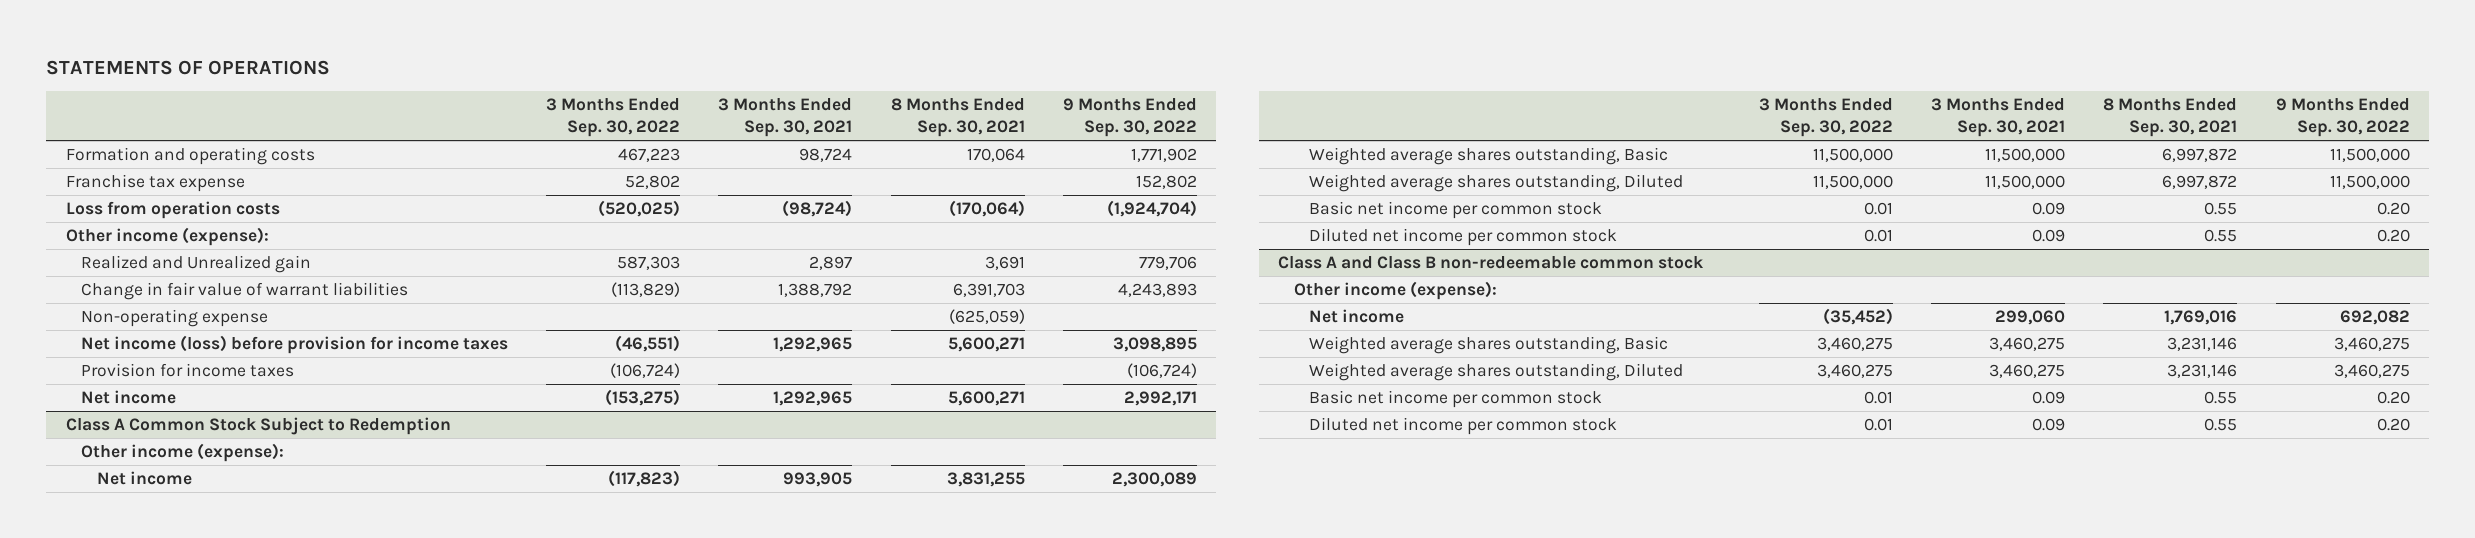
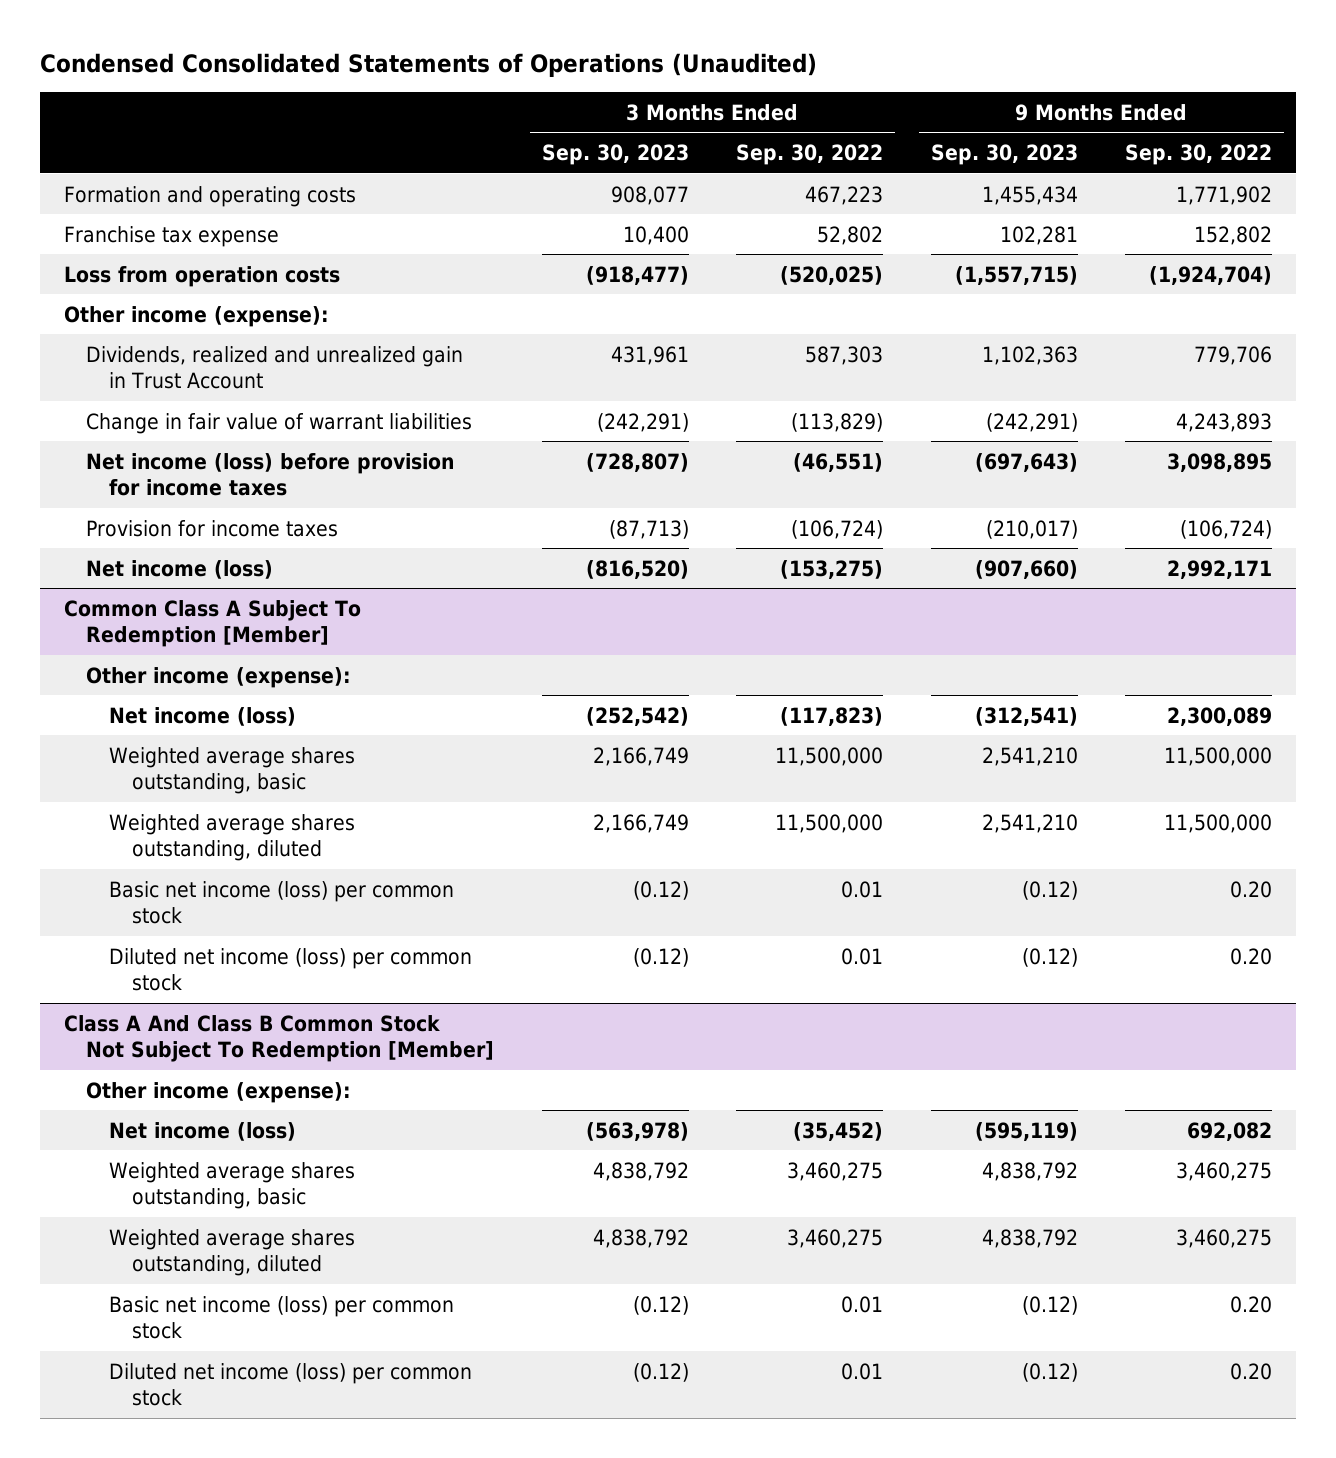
[46,59,331,75] STATEMENTS OF OPERATIONS -> [39,52,817,77] Condensed Consolidated Statements of Operations (Unaudited)
[718,97,853,138] 3 Months Ended Sep. 30, 2021 -> none
[890,97,1025,138] 8 Months Ended Sep. 30, 2021 -> none
none -> [541,143,689,165] Sep. 30, 2023
none -> [930,143,1078,165] Sep. 30, 2023
[81,254,312,273] Realized and Unrealized gain -> [86,345,464,389] Dividends, realized and unrealized gain in Trust Account
[81,308,269,327] Non-operating expense -> none
[81,389,177,404] Net income -> [86,559,274,579] Net income (loss)
[65,416,451,435] Class A Common Stock Subject to Redemption -> [63,599,361,647] Common Class A Subject To Redemption [Member]
[1278,255,1705,269] Class A and Class B non-redeemable common stock -> none
[96,470,192,485] Net income -> [109,706,297,726] Net income (loss)
[1309,146,1669,165] Weighted average shares outstanding, Basic -> [109,746,356,794] Weighted average shares outstanding, basic
[1309,173,1684,192] Weighted average shares outstanding, Diluted -> [109,813,356,861] Weighted average shares outstanding, diluted
[1309,200,1603,219] Basic net income per common stock -> [109,880,455,924] Basic net income (loss) per common stock
[1309,227,1618,246] Diluted net income per common stock -> [109,947,473,991] Diluted net income (loss) per common stock
none -> [63,1014,495,1062] Class A And Class B Common Stock Not Subject To Redemption [Member]
[1309,308,1405,323] Net income -> [109,1121,297,1141] Net income (loss)
[1309,335,1669,354] Weighted average shares outstanding, Basic -> [109,1161,356,1209] Weighted average shares outstanding, basic
[1309,362,1684,381] Weighted average shares outstanding, Diluted -> [109,1228,356,1276] Weighted average shares outstanding, diluted
[1309,389,1603,408] Basic net income per common stock -> [109,1295,455,1339] Basic net income (loss) per common stock
[1309,416,1618,435] Diluted net income per common stock -> [109,1362,473,1406] Diluted net income (loss) per common stock

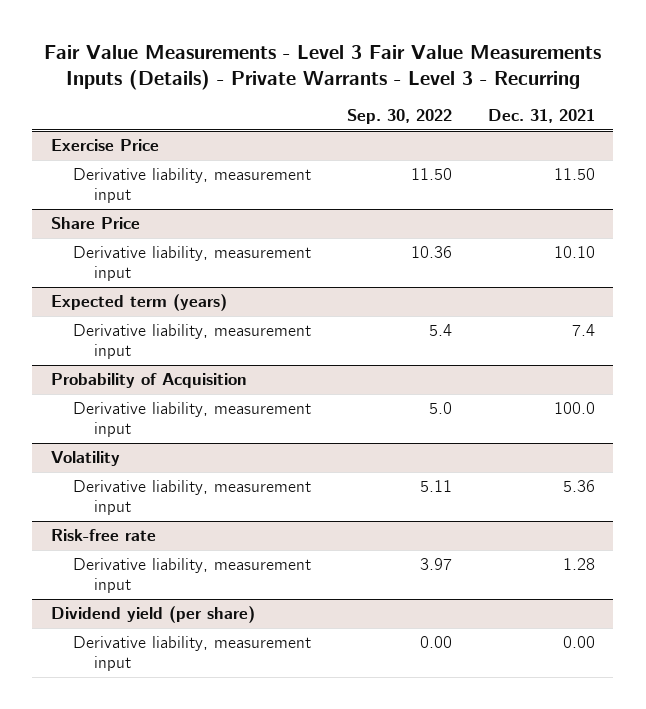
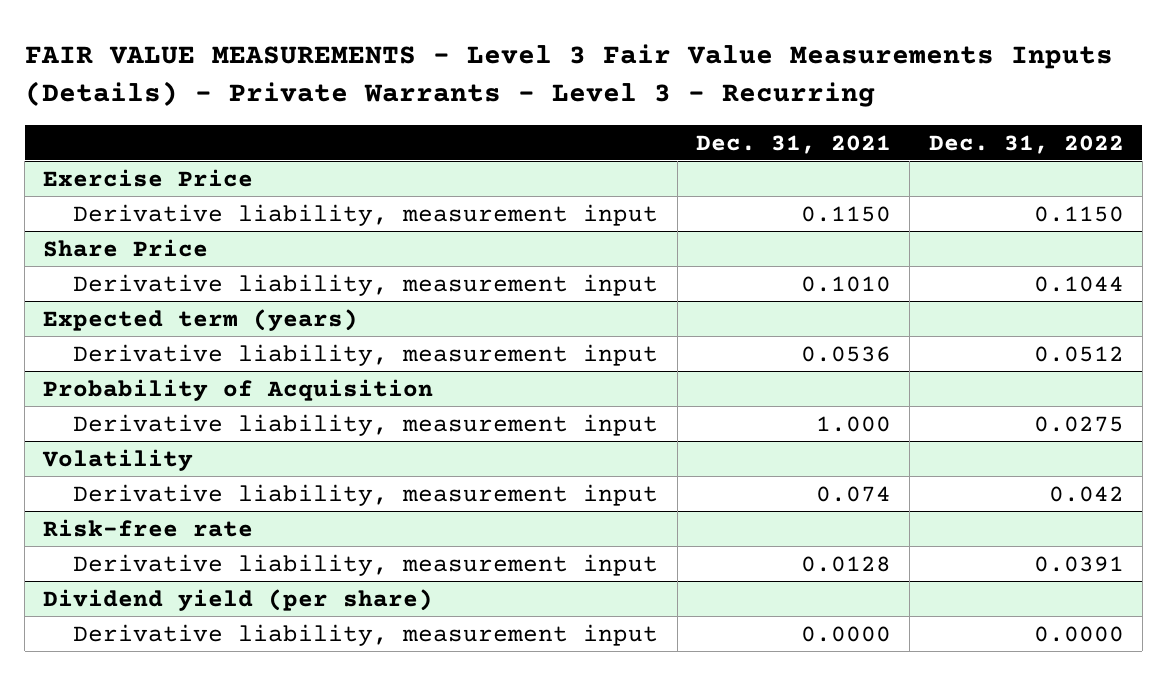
[43,44,601,90] Fair Value Measurements - Level 3 Fair Value Measurements Inputs (Details) - Private Warrants - Level 3 - Recurring -> [24,43,1113,107] FAIR VALUE MEASUREMENTS - Level 3 Fair Value Measurements Inputs (Details) - Private Warrants - Level 3 - Recurring
[346,109,452,125] Sep. 30, 2022 -> none
none -> [928,134,1124,154] Dec. 31, 2022
[553,168,595,181] 11.50 -> [800,205,891,222] 0.1150
[553,246,595,259] 10.10 -> [800,275,891,292] 0.1010
[571,324,595,337] 7.4 -> [800,345,891,362] 0.0536
[553,402,595,415] 100.0 -> [815,415,891,432] 1.000
[562,480,595,493] 5.36 -> [815,485,891,502] 0.074
[562,558,595,571] 1.28 -> [800,555,891,572] 0.0128
[562,636,595,649] 0.00 -> [800,625,891,642] 0.0000

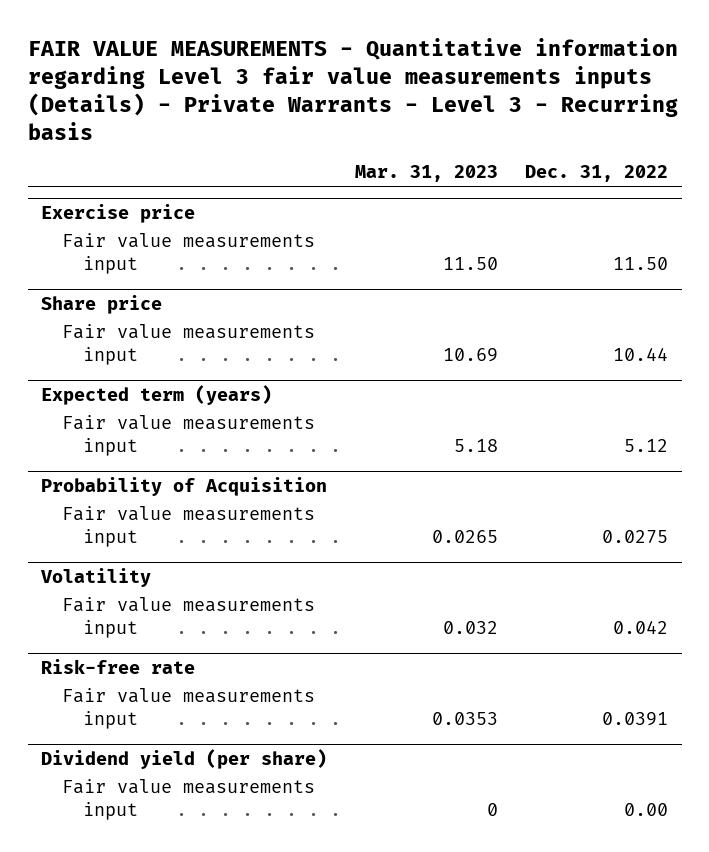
[24,43,1113,107] FAIR VALUE MEASUREMENTS - Level 3 Fair Value Measurements Inputs (Details) - Private Warrants - Level 3 - Recurring -> [27,37,678,140] FAIR VALUE MEASUREMENTS - Quantitative information regarding Level 3 fair value measurements inputs (Details) - Private Warrants - Level 3 - Recurring basis
[695,134,891,154] Dec. 31, 2021 -> none
none -> [354,165,498,183] Mar. 31, 2023
[43,168,254,187] Exercise Price -> [41,203,196,223] Exercise price
[73,203,659,226] Derivative liability, measurement input -> [61,233,315,275] Fair value measurements input
[1033,205,1124,222] 0.1150 -> [613,257,669,271] 11.50
[43,238,209,257] Share Price -> [41,294,163,314] Share price
[73,273,659,296] Derivative liability, measurement input -> [61,324,315,366] Fair value measurements input
[1033,275,1124,292] 0.1044 -> [613,348,669,362] 10.44
[73,343,659,366] Derivative liability, measurement input -> [61,415,315,457] Fair value measurements input
[1033,345,1124,362] 0.0512 -> [624,439,669,453] 5.12
[73,413,659,436] Derivative liability, measurement input -> [61,506,315,548] Fair value measurements input
[73,483,659,506] Derivative liability, measurement input -> [61,597,315,639] Fair value measurements input
[73,553,659,576] Derivative liability, measurement input -> [61,688,315,730] Fair value measurements input
[73,623,659,646] Derivative liability, measurement input -> [61,779,315,821] Fair value measurements input
[1033,625,1124,642] 0.0000 -> [624,803,669,817] 0.00

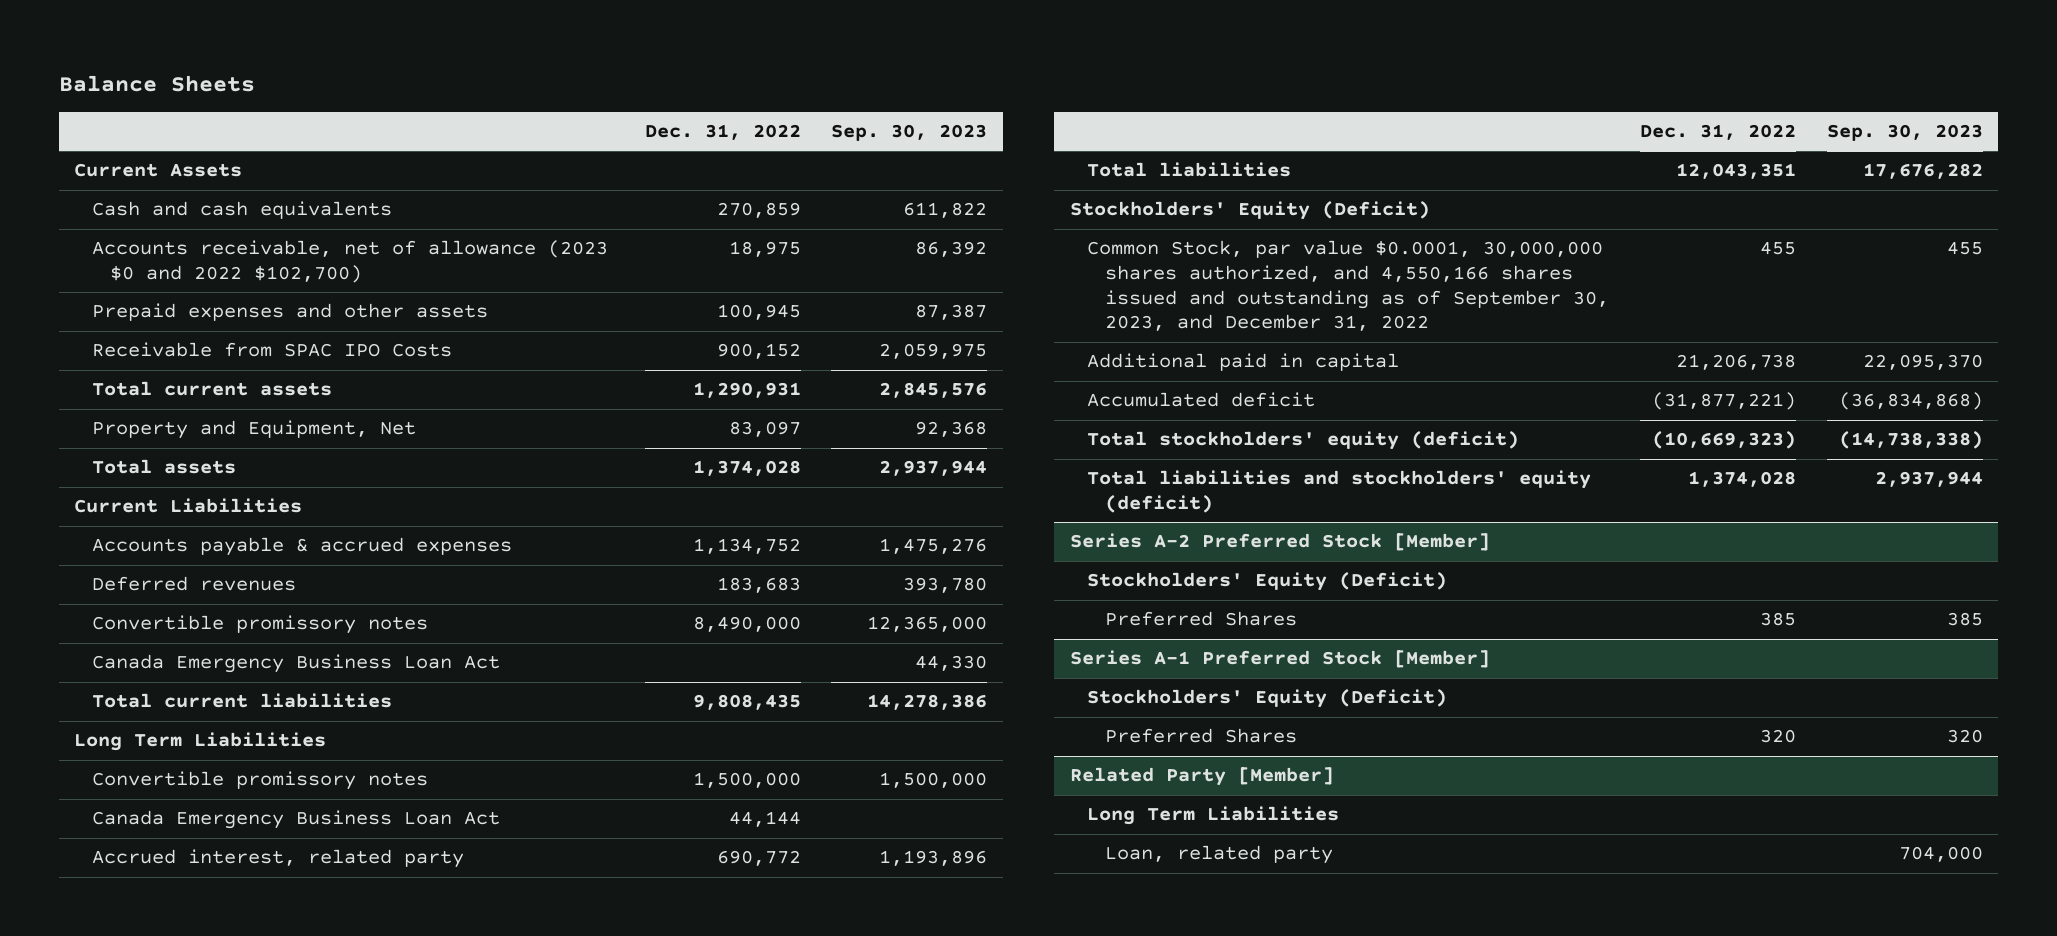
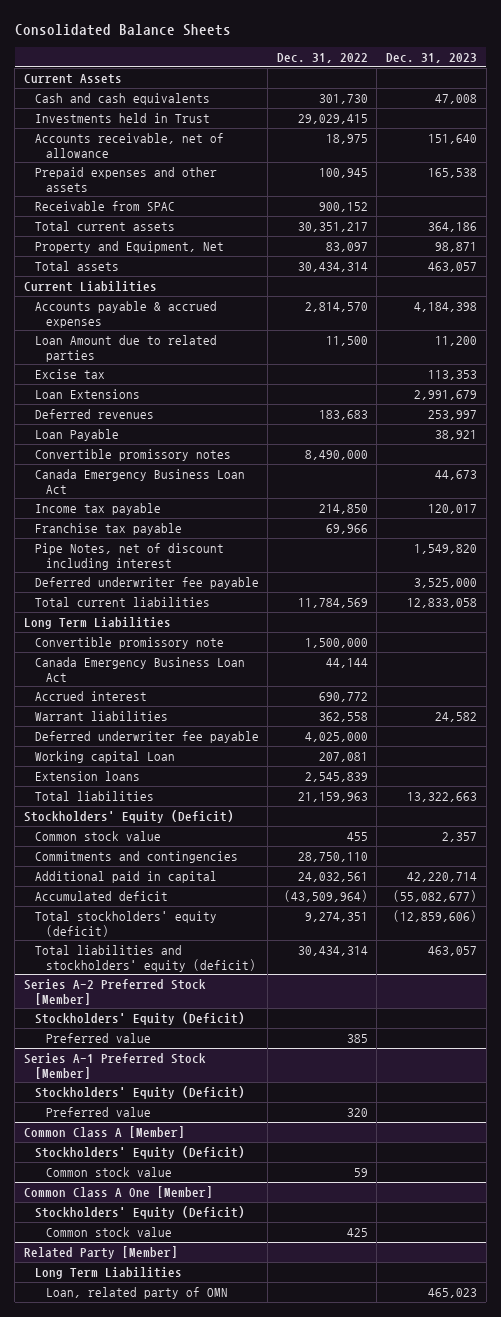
[58,74,255,92] Balance Sheets -> [14,24,231,37] Consolidated Balance Sheets
[831,123,988,141] Sep. 30, 2023 -> none
none -> [385,52,477,63] Dec. 31, 2023
[716,202,801,219] 270,859 -> [318,93,368,104] 301,730
none -> [34,112,210,123] Investments held in Trust
[92,240,609,284] Accounts receivable, net of allowance (2023 $0 and 2022 $102,700) -> [34,132,224,158] Accounts receivable, net of allowance
[92,342,453,358] Receivable from SPAC IPO Costs -> [34,200,175,211] Receivable from SPAC
[692,382,801,399] 1,290,931 -> [297,221,368,232] 30,351,217
[692,460,801,477] 1,374,028 -> [297,261,368,272] 30,434,314
[692,538,801,555] 1,134,752 -> [304,301,368,312] 2,814,570
none -> [34,334,217,362] Loan Amount due to related parties
none -> [34,368,105,379] Excise tax
none -> [34,388,140,399] Loan Extensions
none -> [34,428,119,441] Loan Payable
none -> [34,502,161,515] Income tax payable
none -> [34,522,182,535] Franchise tax payable
none -> [34,542,224,570] Pipe Notes, net of discount including interest
none -> [34,576,259,589] Deferred underwriter fee payable
[692,694,801,711] 9,808,435 -> [297,597,368,608] 11,784,569
[92,771,429,791] Convertible promissory notes -> [34,636,224,649] Convertible promissory note
[92,849,465,869] Accrued interest, related party -> [34,690,147,701] Accrued interest
none -> [34,710,168,721] Warrant liabilities
none -> [34,730,259,743] Deferred underwriter fee payable
none -> [34,750,175,763] Working capital Loan
none -> [34,770,140,781] Extension loans
[1675,163,1796,180] 12,043,351 -> [297,791,368,802] 21,159,963
[1087,240,1610,332] Common Stock, par value $0.0001, 30,000,000 shares authorized, and 4,550,166 shares issued and outstanding as of September 30, 2023, and December 31, 2022 -> [34,830,161,841] Common stock value
none -> [34,850,238,863] Commitments and contingencies
[1675,354,1796,371] 21,206,738 -> [297,871,368,882] 24,032,561
[1651,392,1796,411] (31,877,221) -> [283,889,368,902] (43,509,964)
[1651,431,1796,450] (10,669,323) -> [304,911,368,922] 9,274,351
[1687,471,1796,488] 1,374,028 -> [297,945,368,956] 30,434,314
[1105,611,1298,627] Preferred Shares -> [45,1032,151,1043] Preferred value
[1105,728,1298,744] Preferred Shares -> [45,1106,151,1117] Preferred value
none -> [23,1125,185,1138] Common Class A [Member]
none -> [34,1145,245,1159] Stockholders' Equity (Deficit)
none -> [45,1166,172,1177] Common stock value
none -> [23,1185,213,1198] Common Class A One [Member]
none -> [34,1205,245,1219] Stockholders' Equity (Deficit)
none -> [45,1226,172,1237] Common stock value
[1105,845,1334,865] Loan, related party -> [45,1286,228,1299] Loan, related party of OMN

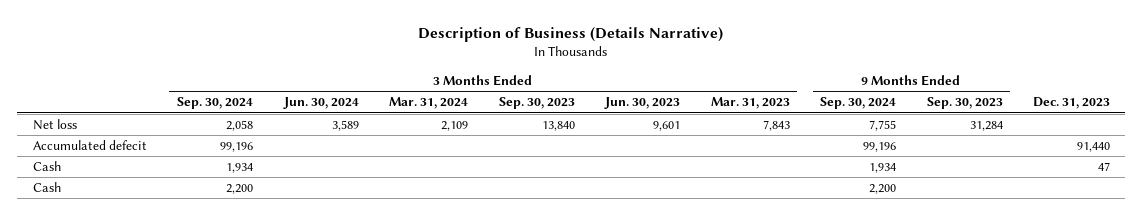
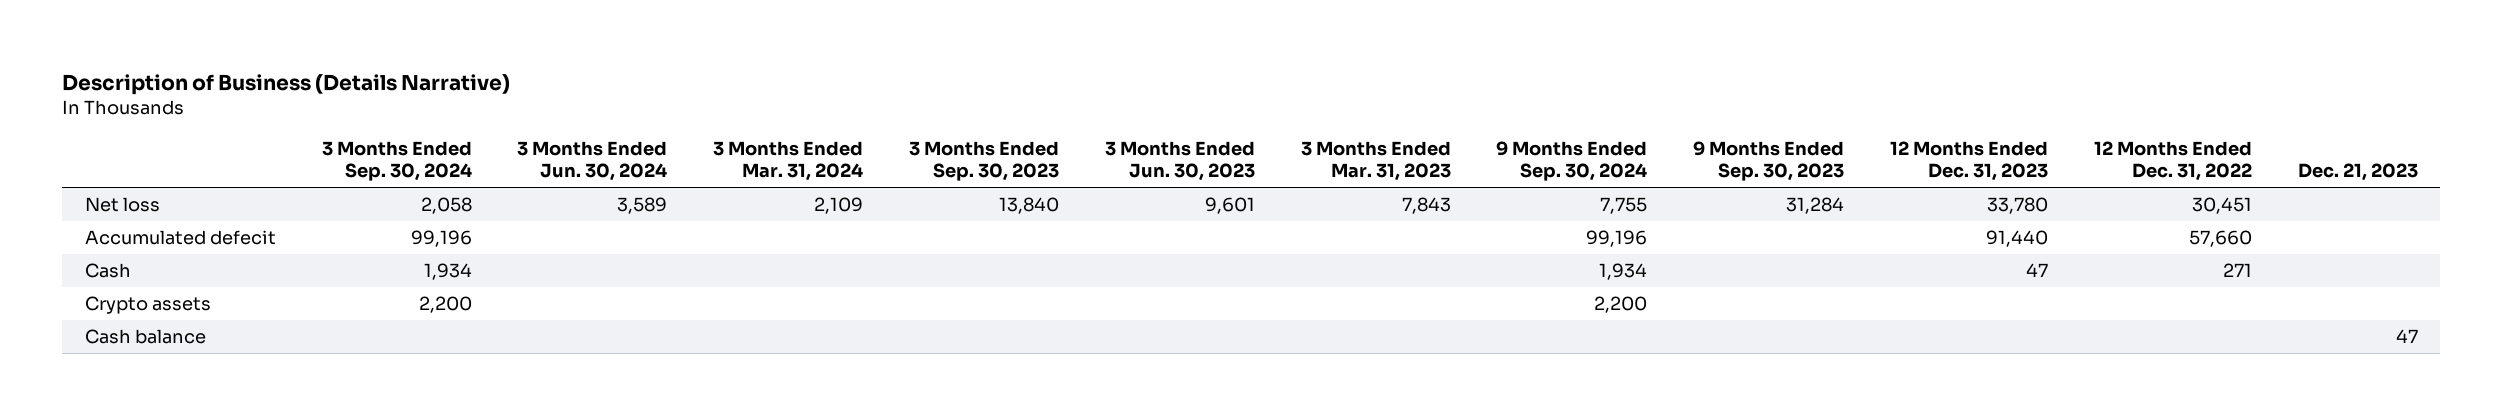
[1033,97,1111,110] Dec. 31, 2023 -> none
none -> [1889,140,2048,182] 12 Months Ended Dec. 31, 2023
none -> [2093,140,2252,182] 12 Months Ended Dec. 31, 2022
none -> [2297,163,2418,182] Dec. 21, 2023
[32,182,61,193] Cash -> [84,295,211,314] Crypto assets
none -> [84,328,206,344] Cash balance

